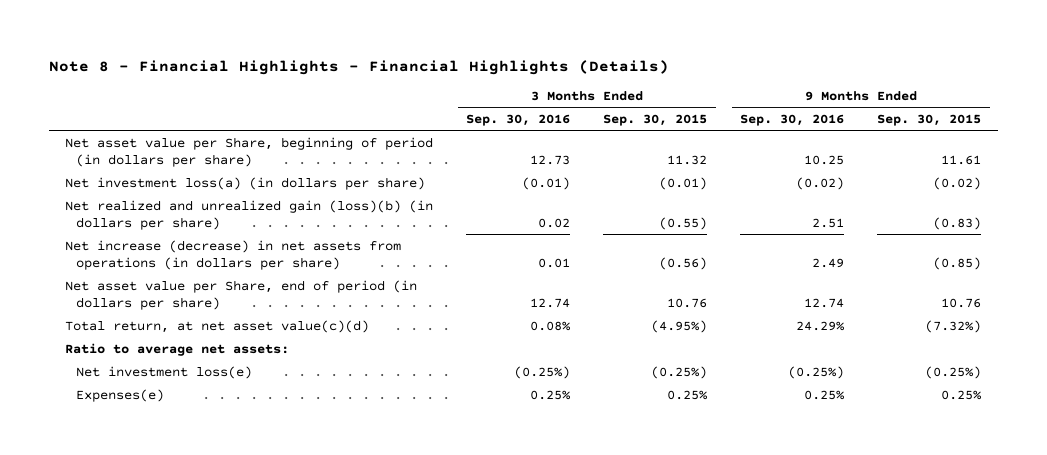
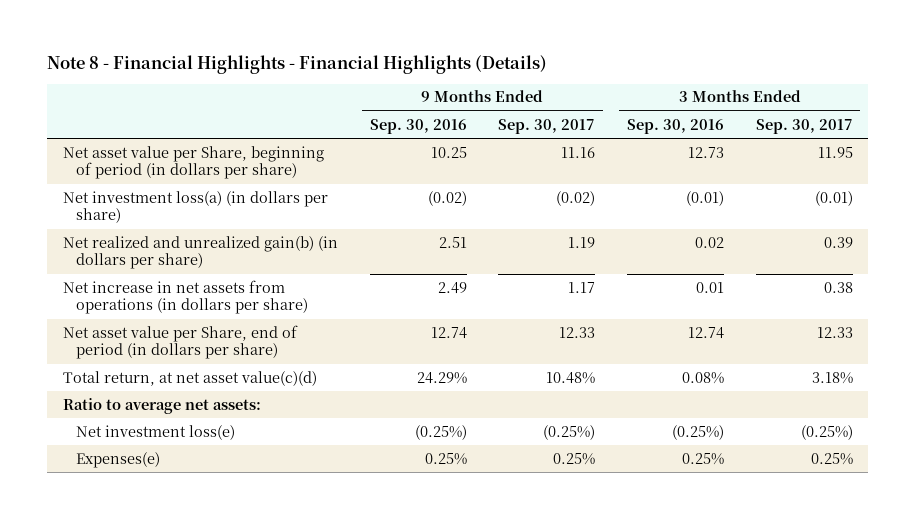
[603,114,708,127] Sep. 30, 2015 -> none
[877,114,982,127] Sep. 30, 2015 -> none
none -> [498,118,596,134] Sep. 30, 2017
none -> [755,118,853,134] Sep. 30, 2017
[65,199,434,231] Net realized and unrealized gain (loss)(b) (in dollars per share) -> [62,235,338,270] Net realized and unrealized gain(b) (in dollars per share)
[65,239,402,271] Net increase (decrease) in net assets from operations (in dollars per share) -> [62,279,309,315] Net increase in net assets from operations (in dollars per share)

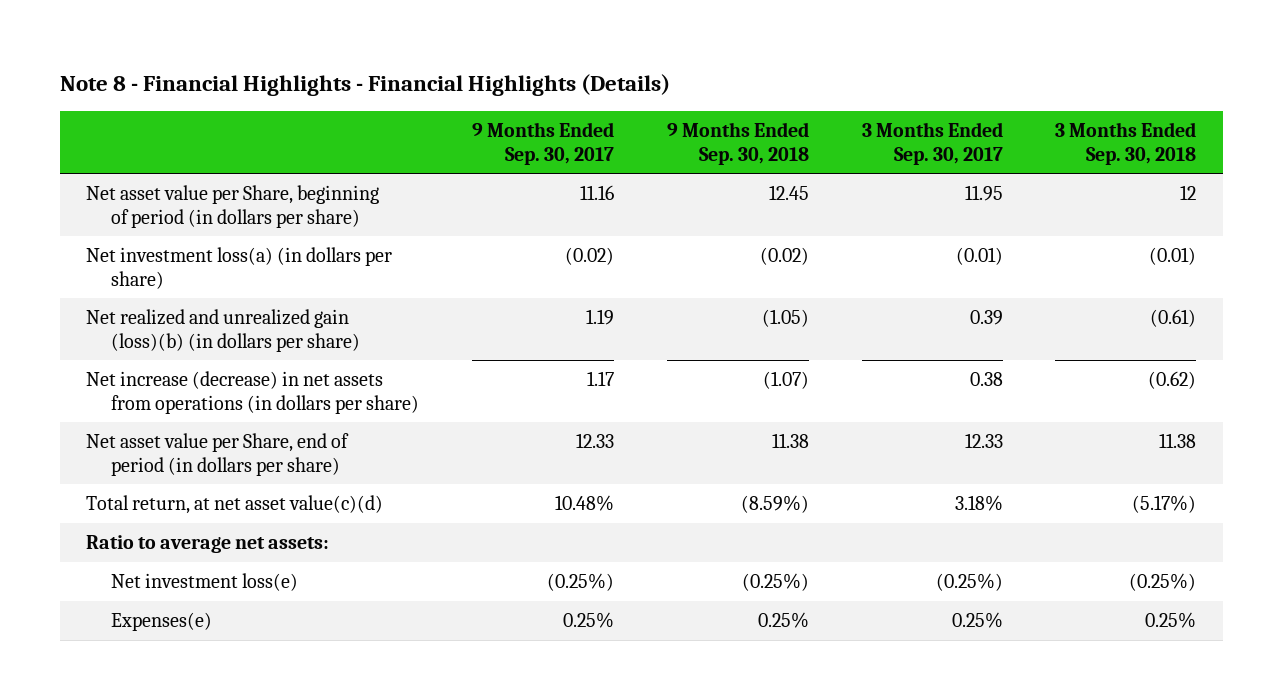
[369,118,467,134] Sep. 30, 2016 -> none
[626,118,724,134] Sep. 30, 2016 -> none
none -> [666,121,809,165] 9 Months Ended Sep. 30, 2018
none -> [1055,121,1197,165] 3 Months Ended Sep. 30, 2018
[62,235,338,270] Net realized and unrealized gain(b) (in dollars per share) -> [86,309,361,352] Net realized and unrealized gain (loss)(b) (in dollars per share)
[62,279,309,315] Net increase in net assets from operations (in dollars per share) -> [86,371,420,414] Net increase (decrease) in net assets from operations (in dollars per share)

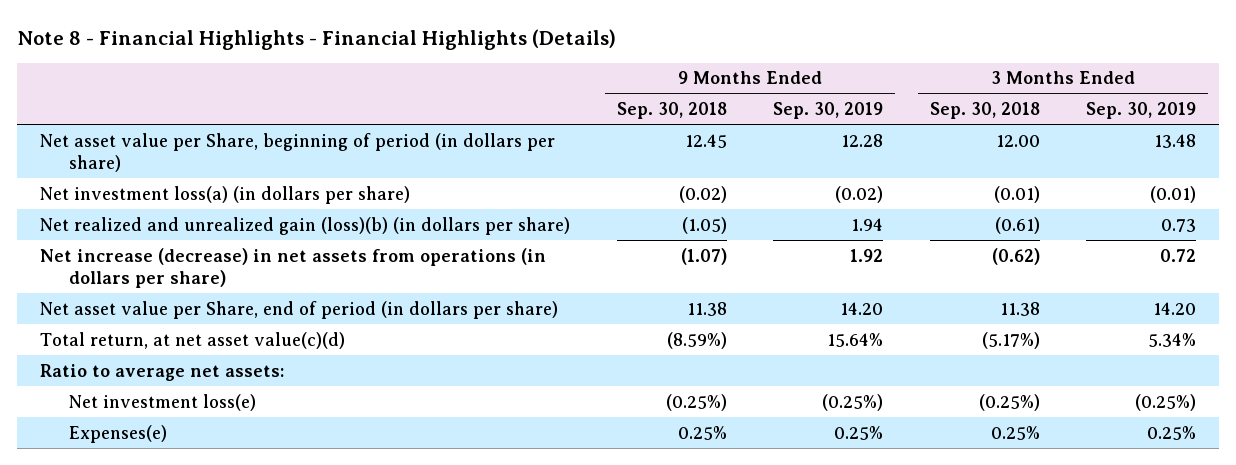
[472,121,615,165] 9 Months Ended Sep. 30, 2017 -> none
[861,121,1003,165] 3 Months Ended Sep. 30, 2017 -> none
none -> [773,101,884,119] Sep. 30, 2019
none -> [1086,101,1197,119] Sep. 30, 2019
[1180,185,1197,201] 12 -> [995,134,1040,147] 12.00

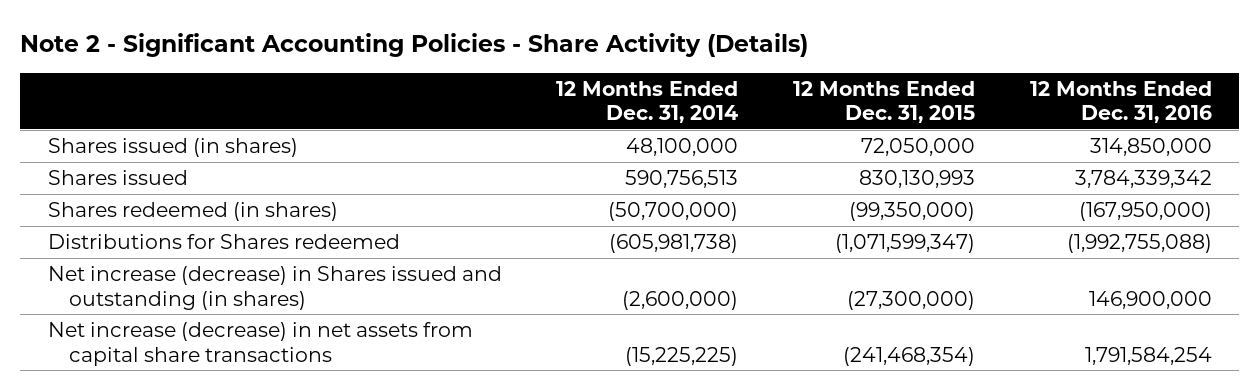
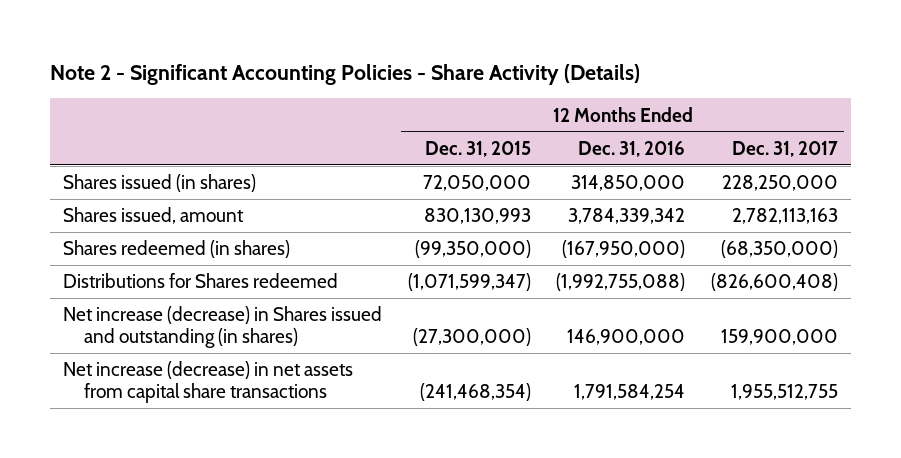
[556,80,739,124] 12 Months Ended Dec. 31, 2014 -> none
none -> [731,140,838,157] Dec. 31, 2017
[47,169,188,185] Shares issued -> [62,207,244,225] Shares issued, amount

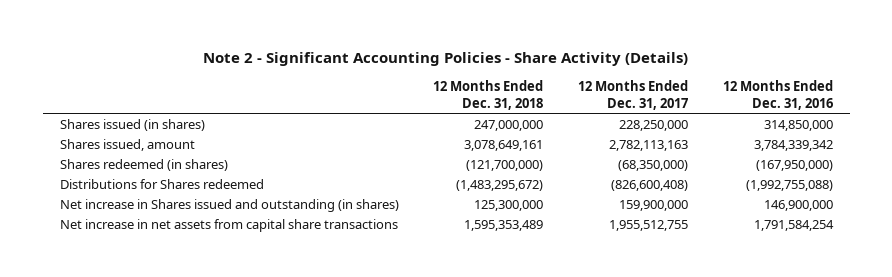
[424,140,531,157] Dec. 31, 2015 -> none
none -> [433,79,544,110] 12 Months Ended Dec. 31, 2018
[62,306,382,349] Net increase (decrease) in Shares issued and outstanding (in shares) -> [59,198,399,212] Net increase in Shares issued and outstanding (in shares)
[62,361,353,404] Net increase (decrease) in net assets from capital share transactions -> [59,218,398,232] Net increase in net assets from capital share transactions

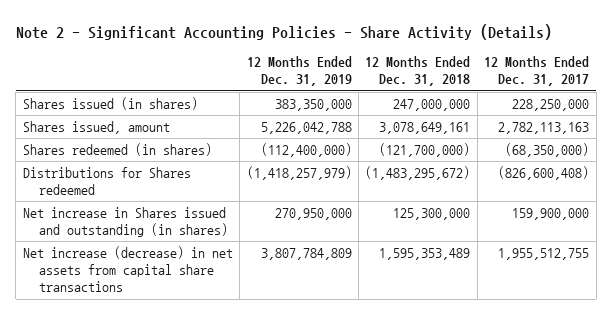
[722,79,833,110] 12 Months Ended Dec. 31, 2016 -> none
none -> [246,56,352,87] 12 Months Ended Dec. 31, 2019
[59,218,398,232] Net increase in net assets from capital share transactions -> [22,245,233,293] Net increase (decrease) in net assets from capital share transactions

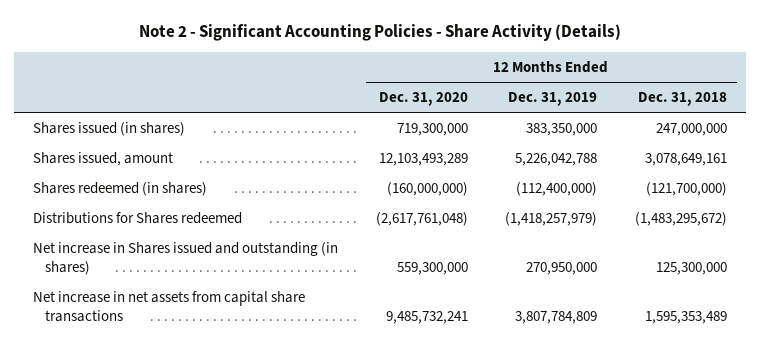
[484,56,590,87] 12 Months Ended Dec. 31, 2017 -> none
none -> [378,92,468,107] Dec. 31, 2020
[22,245,233,293] Net increase (decrease) in net assets from capital share transactions -> [32,291,305,322] Net increase in net assets from capital share transactions

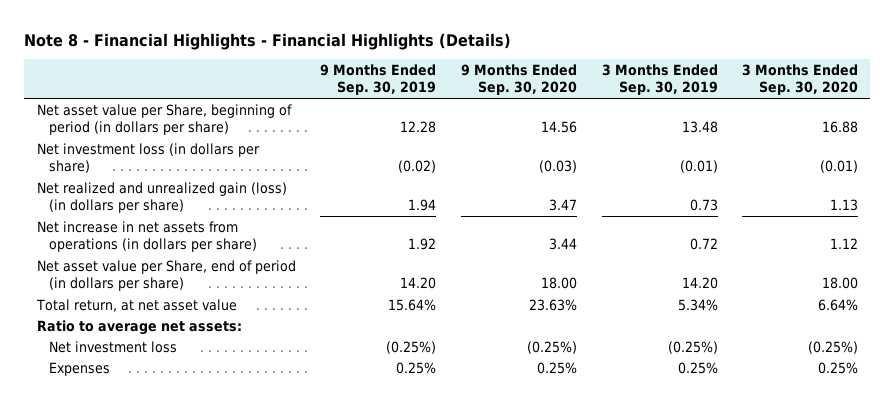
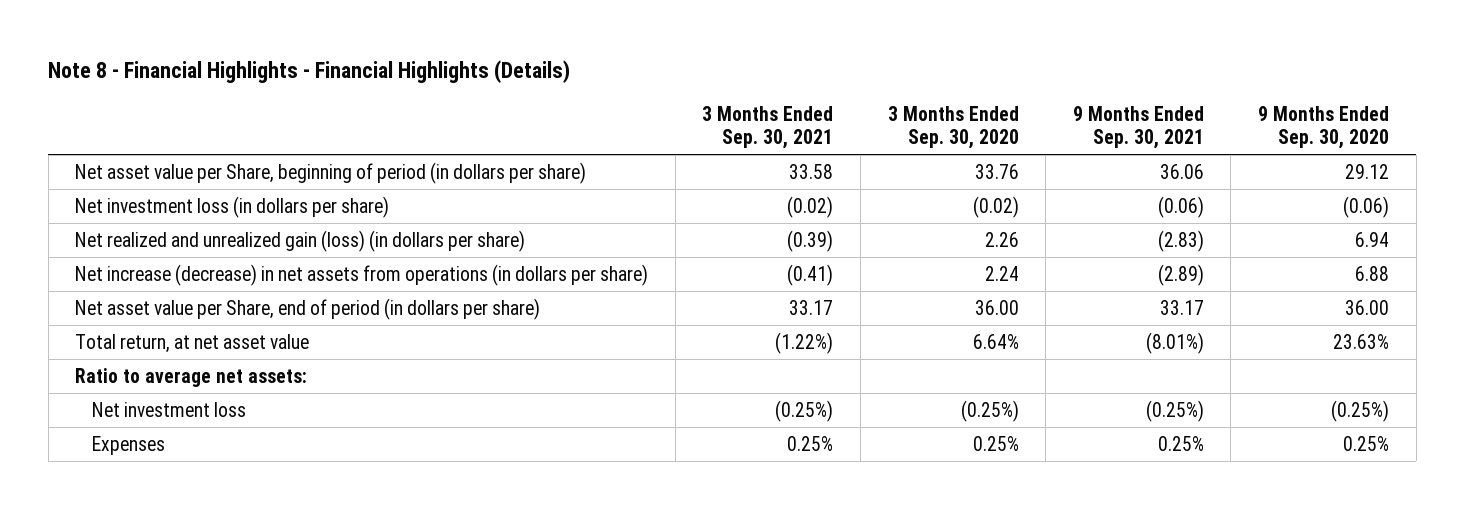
[320,63,437,96] 9 Months Ended Sep. 30, 2019 -> none
[601,63,718,96] 3 Months Ended Sep. 30, 2019 -> none
none -> [702,106,834,150] 3 Months Ended Sep. 30, 2021
none -> [1072,106,1204,150] 9 Months Ended Sep. 30, 2021
[540,121,577,134] 14.56 -> [1345,163,1390,179] 29.12
[822,121,859,134] 16.88 -> [974,163,1019,179] 33.76
[538,160,577,174] (0.03) -> [1343,195,1390,218] (0.06)
[820,160,859,174] (0.01) -> [972,195,1019,218] (0.02)
[548,199,577,212] 3.47 -> [1355,231,1390,247] 6.94
[830,199,859,212] 1.13 -> [984,231,1019,247] 2.26
[36,220,258,253] Net increase in net assets from operations (in dollars per share) -> [75,263,649,286] Net increase (decrease) in net assets from operations (in dollars per share)
[548,238,577,251] 3.44 -> [1355,265,1390,281] 6.88
[830,238,859,250] 1.12 -> [984,265,1019,281] 2.24
[540,277,577,290] 18.00 -> [1345,299,1390,315] 36.00
[822,277,859,290] 18.00 -> [974,299,1019,315] 36.00

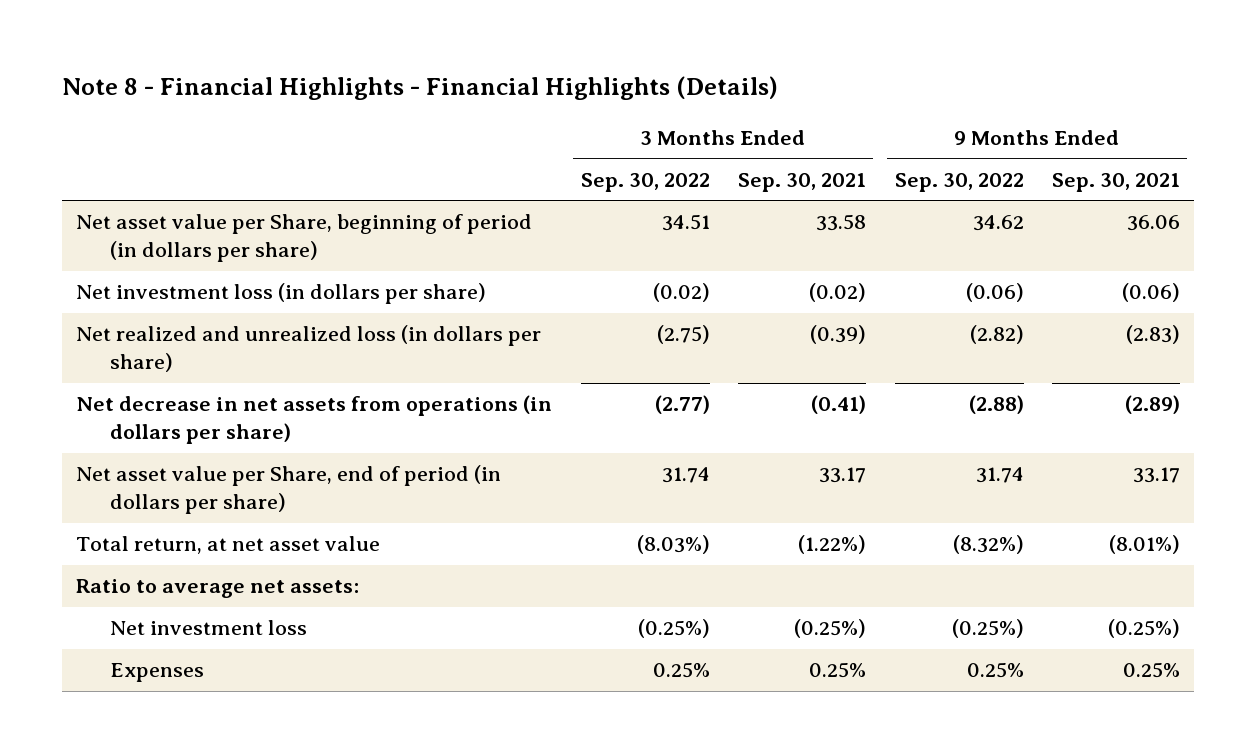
[887,106,1019,150] 3 Months Ended Sep. 30, 2020 -> none
[1258,106,1390,150] 9 Months Ended Sep. 30, 2020 -> none
none -> [580,172,710,192] Sep. 30, 2022
none -> [894,172,1024,192] Sep. 30, 2022
[75,229,526,252] Net realized and unrealized gain (loss) (in dollars per share) -> [75,325,541,373] Net realized and unrealized loss (in dollars per share)
[75,263,649,286] Net increase (decrease) in net assets from operations (in dollars per share) -> [75,395,552,445] Net decrease in net assets from operations (in dollars per share)

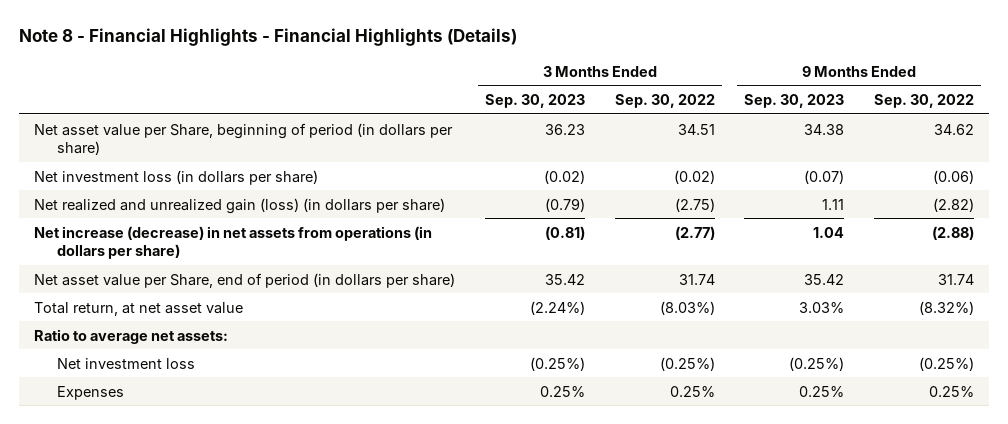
[738,172,867,192] Sep. 30, 2021 -> none
[1052,172,1181,192] Sep. 30, 2021 -> none
none -> [485,94,586,109] Sep. 30, 2023
none -> [744,94,845,109] Sep. 30, 2023
[75,325,541,373] Net realized and unrealized loss (in dollars per share) -> [34,197,446,214] Net realized and unrealized gain (loss) (in dollars per share)
[75,395,552,445] Net decrease in net assets from operations (in dollars per share) -> [34,225,433,260] Net increase (decrease) in net assets from operations (in dollars per share)

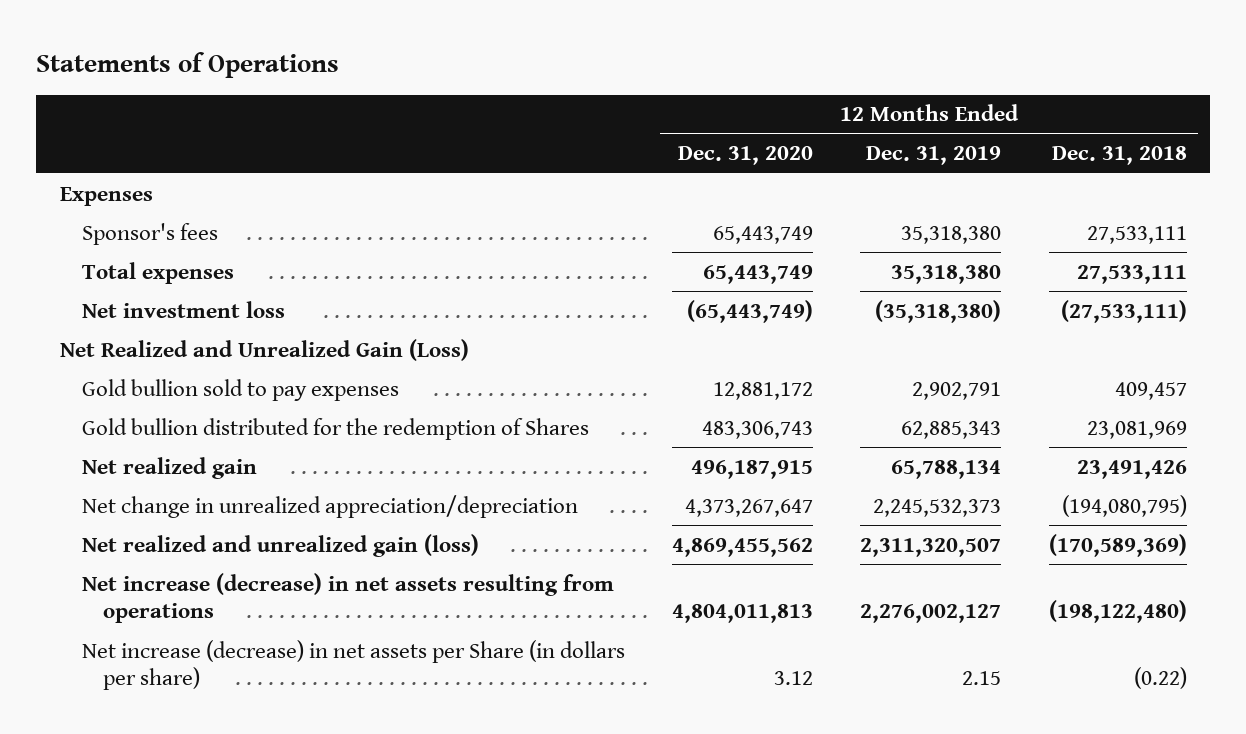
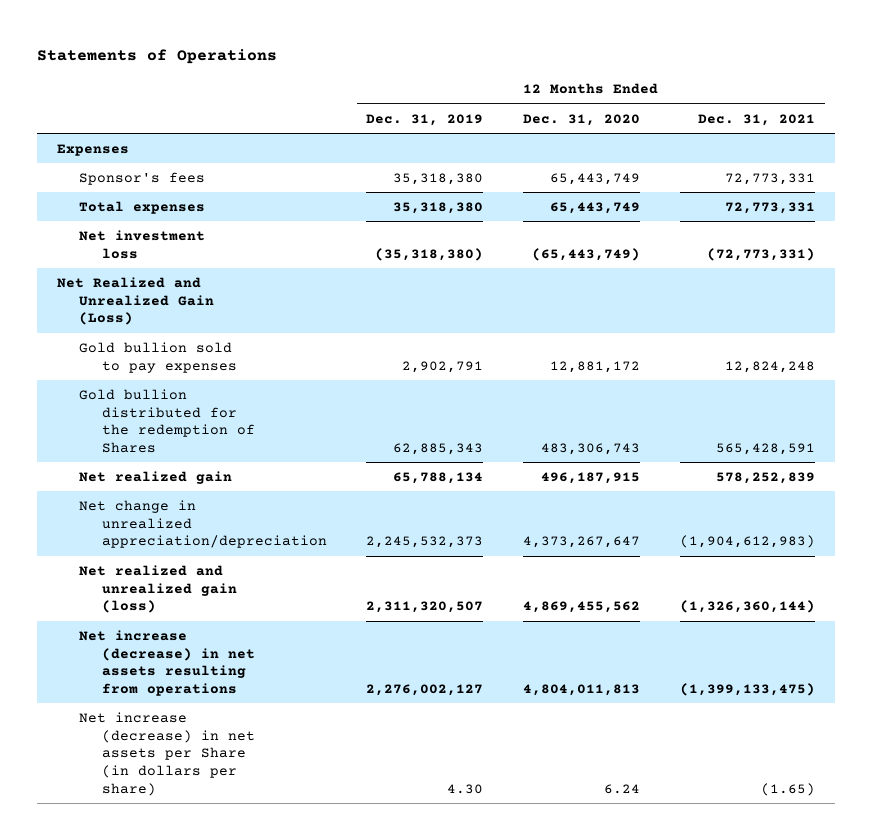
[1051,146,1187,166] Dec. 31, 2018 -> none
none -> [697,113,815,126] Dec. 31, 2021
[773,671,813,686] 3.12 -> [604,783,641,794] 6.24
[962,671,1002,686] 2.15 -> [447,783,484,794] 4.30

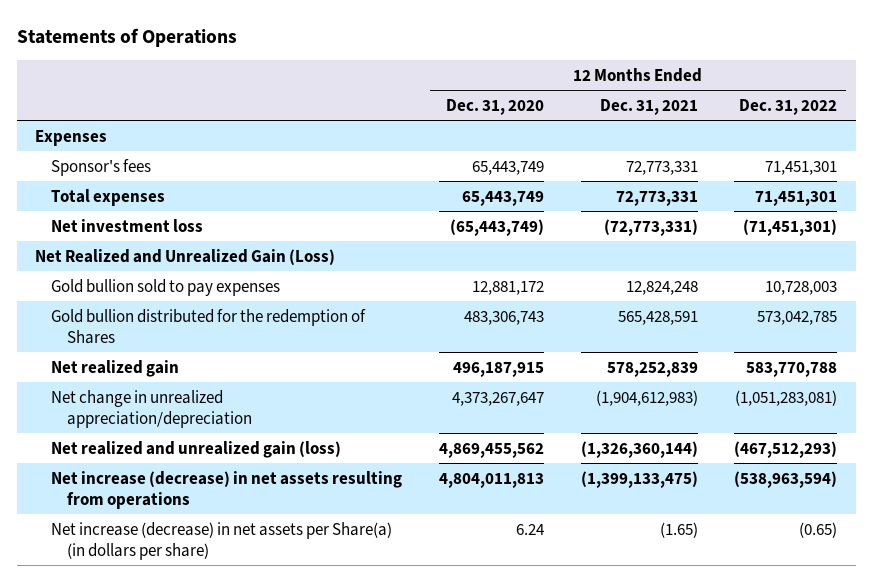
[366,113,484,126] Dec. 31, 2019 -> none
none -> [739,98,838,115] Dec. 31, 2022
[79,711,255,796] Net increase (decrease) in net assets per Share (in dollars per share) -> [51,521,393,560] Net increase (decrease) in net assets per Share(a) (in dollars per share)

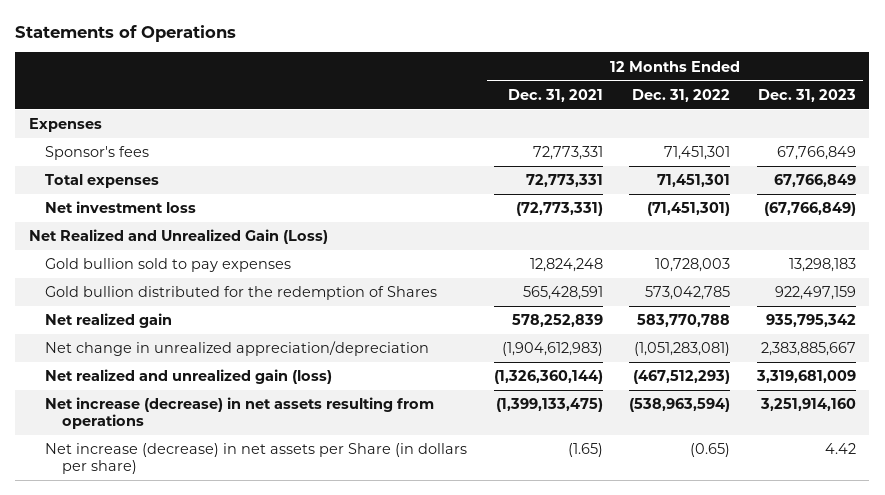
[445,98,544,115] Dec. 31, 2020 -> none
none -> [758,88,857,102] Dec. 31, 2023
[51,521,393,560] Net increase (decrease) in net assets per Share(a) (in dollars per share) -> [45,443,468,475] Net increase (decrease) in net assets per Share (in dollars per share)

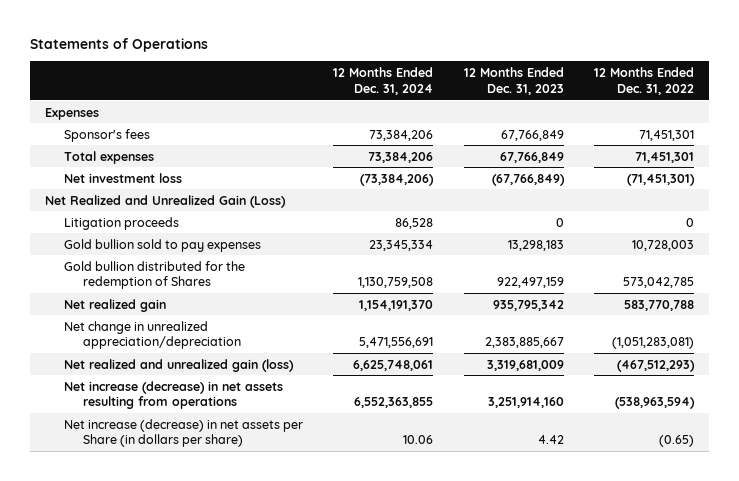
[507,88,603,102] Dec. 31, 2021 -> none
none -> [333,66,434,95] 12 Months Ended Dec. 31, 2024
none -> [63,216,179,230] Litigation proceeds

